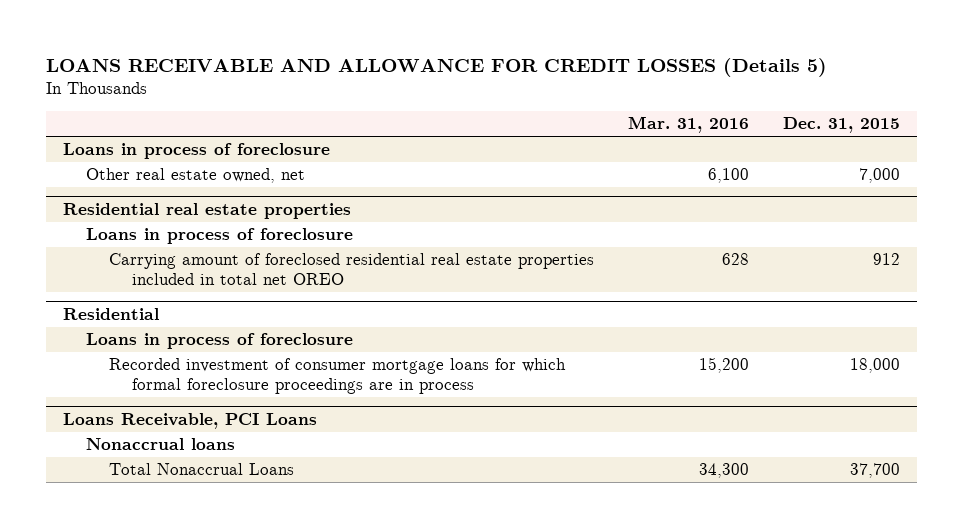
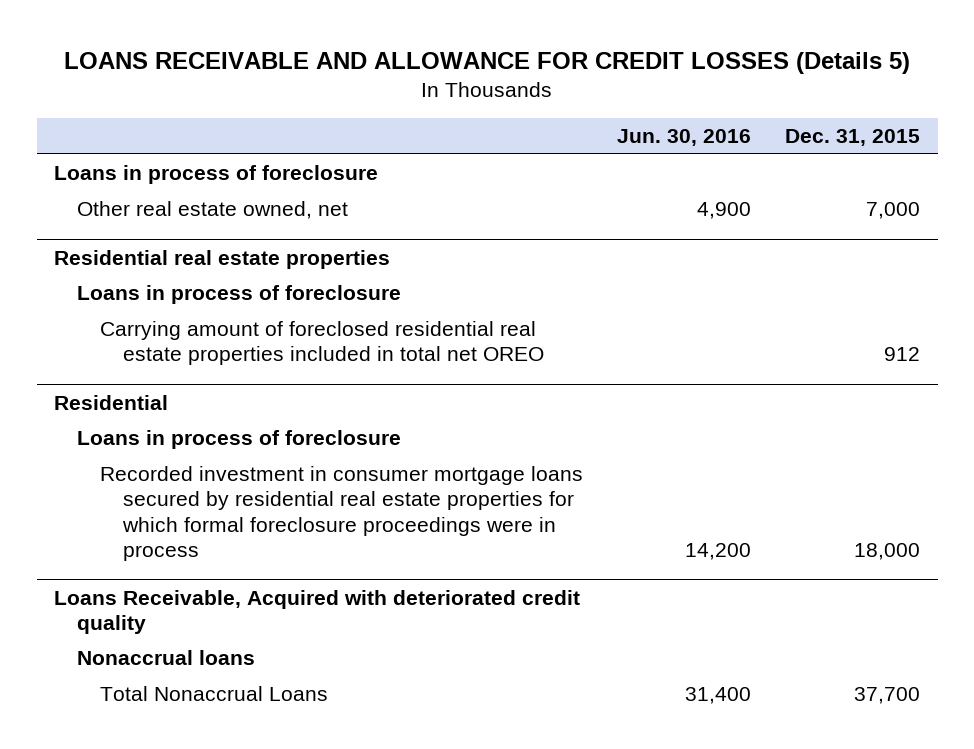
[628,116,750,134] Mar. 31, 2016 -> none
none -> [616,129,751,147] Jun. 30, 2016
[62,413,317,430] Loans Receivable, PCI Loans -> none
[108,358,566,394] Recorded investment of consumer mortgage loans for which formal foreclosure proceedings are in process -> [99,465,583,561] Recorded investment in consumer mortgage loans secured by residential real estate properties for which formal foreclosure proceedings were in process
none -> [53,589,580,634] Loans Receivable, Acquired with deteriorated credit quality

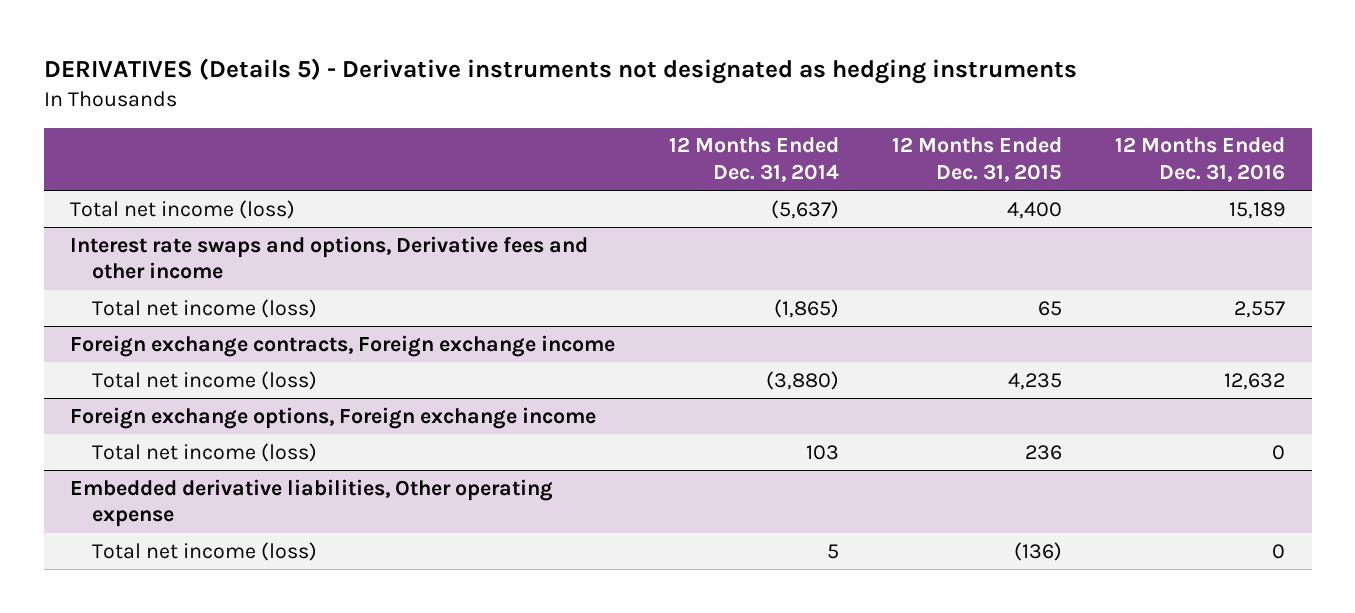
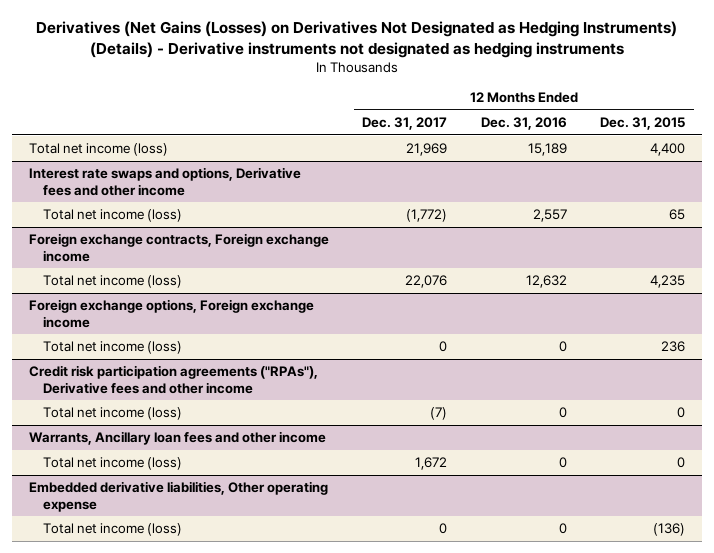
[43,58,1077,85] DERIVATIVES (Details 5) - Derivative instruments not designated as hedging instruments -> [36,20,678,58] Derivatives (Net Gains (Losses) on Derivatives Not Designated as Hedging Instruments) (Details) - Derivative instruments not designated as hedging instruments
[668,137,839,182] 12 Months Ended Dec. 31, 2014 -> none
none -> [362,117,448,131] Dec. 31, 2017
none -> [28,365,318,394] Credit risk participation agreements ("RPAs"), Derivative fees and other income
none -> [43,407,183,421] Total net income (loss)
none -> [28,431,326,446] Warrants, Ancillary loan fees and other income
none -> [43,457,183,471] Total net income (loss)

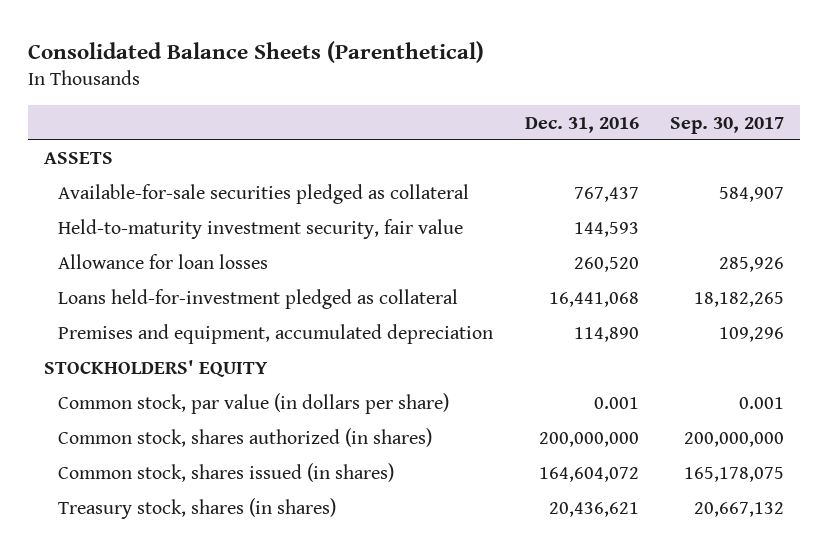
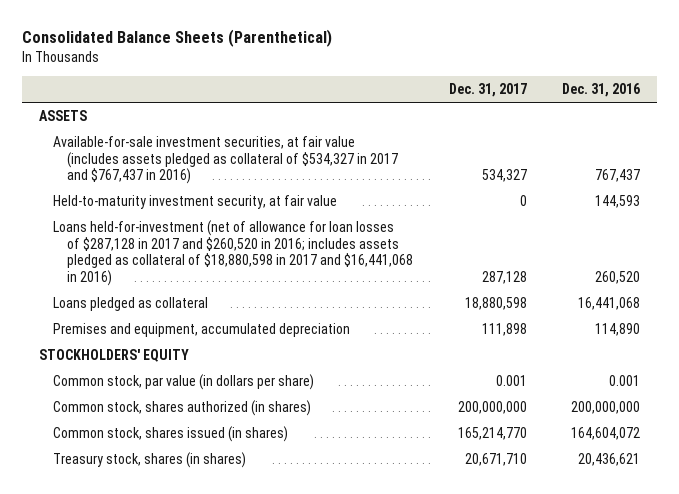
[670,116,785,134] Sep. 30, 2017 -> none
none -> [448,83,527,98] Dec. 31, 2017
[58,184,470,205] Available-for-sale securities pledged as collateral -> [53,135,399,185] Available-for-sale investment securities, at fair value (includes assets pledged as collateral of $534,327 in 2017 and $767,437 in 2016)
[58,219,464,240] Held-to-maturity investment security, fair value -> [53,194,338,209] Held-to-maturity investment security, at fair value
[58,254,269,270] Allowance for loan losses -> [53,219,414,286] Loans held-for-investment (net of allowance for loan losses of $287,128 in 2017 and $260,520 in 2016; includes assets pledged as collateral of $18,880,598 in 2017 and $16,441,068 in 2016)
[58,289,459,310] Loans held-for-investment pledged as collateral -> [53,296,209,311] Loans pledged as collateral

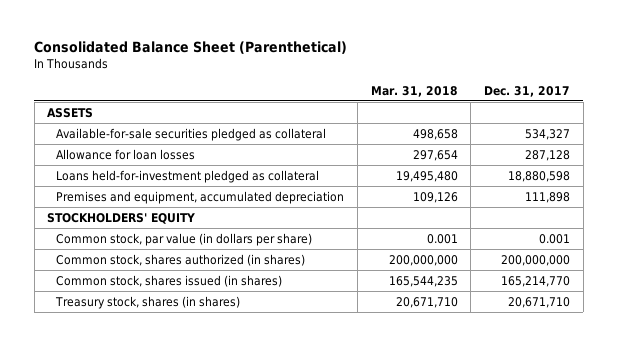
[21,29,332,48] Consolidated Balance Sheets (Parenthetical) -> [34,41,348,55] Consolidated Balance Sheet (Parenthetical)
[561,83,640,98] Dec. 31, 2016 -> none
none -> [370,85,458,97] Mar. 31, 2018
[53,194,338,209] Held-to-maturity investment security, at fair value -> none
[53,135,399,185] Available-for-sale investment securities, at fair value (includes assets pledged as collateral of $534,327 in 2017 and $767,437 in 2016) -> [56,127,327,141] Available-for-sale securities pledged as collateral
[53,219,414,286] Loans held-for-investment (net of allowance for loan losses of $287,128 in 2017 and $260,520 in 2016; includes assets pledged as collateral of $18,880,598 in 2017 and $16,441,068 in 2016) -> [56,148,196,160] Allowance for loan losses
[53,296,209,311] Loans pledged as collateral -> [56,169,320,183] Loans held-for-investment pledged as collateral

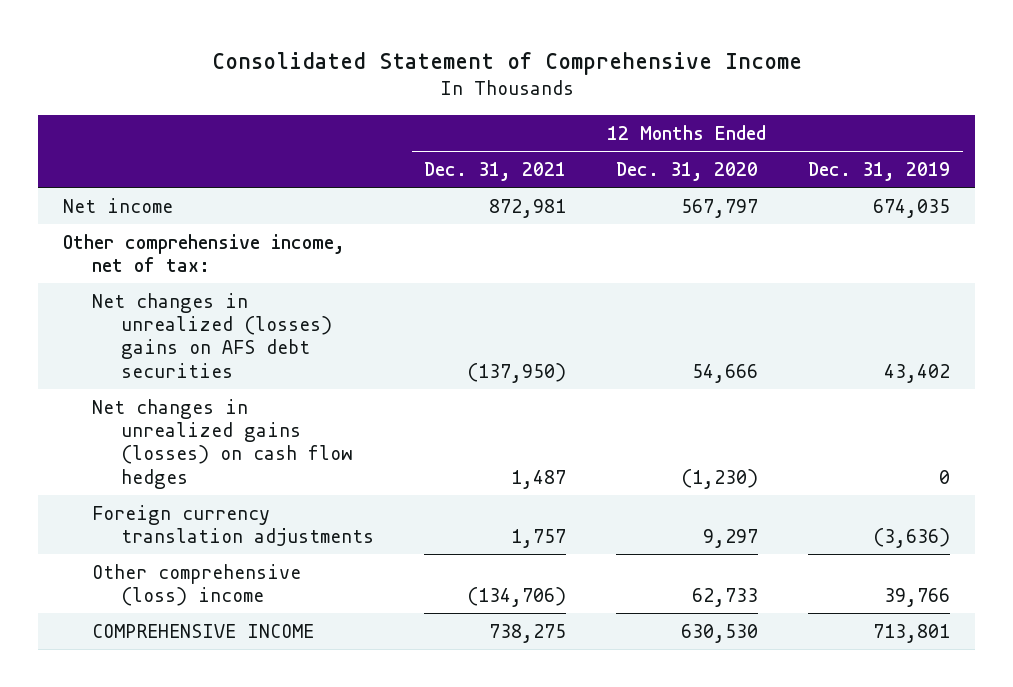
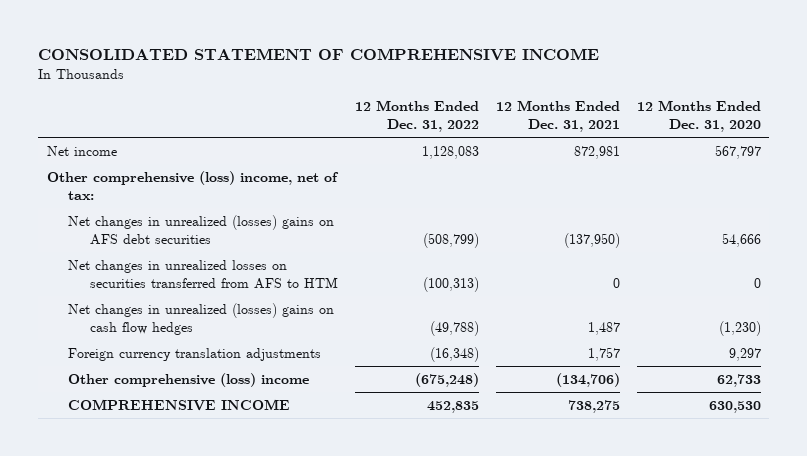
[211,51,802,75] Consolidated Statement of Comprehensive Income -> [38,48,600,62] CONSOLIDATED STATEMENT OF COMPREHENSIVE INCOME
[808,162,951,182] Dec. 31, 2019 -> none
none -> [354,100,479,133] 12 Months Ended Dec. 31, 2022
[63,233,346,273] Other comprehensive income, net of tax: -> [46,171,339,200] Other comprehensive (loss) income, net of tax:
none -> [68,260,338,289] Net changes in unrealized losses on securities transferred from AFS to HTM
[92,398,353,489] Net changes in unrealized gains (losses) on cash flow hedges -> [68,303,335,335] Net changes in unrealized (losses) gains on cash flow hedges

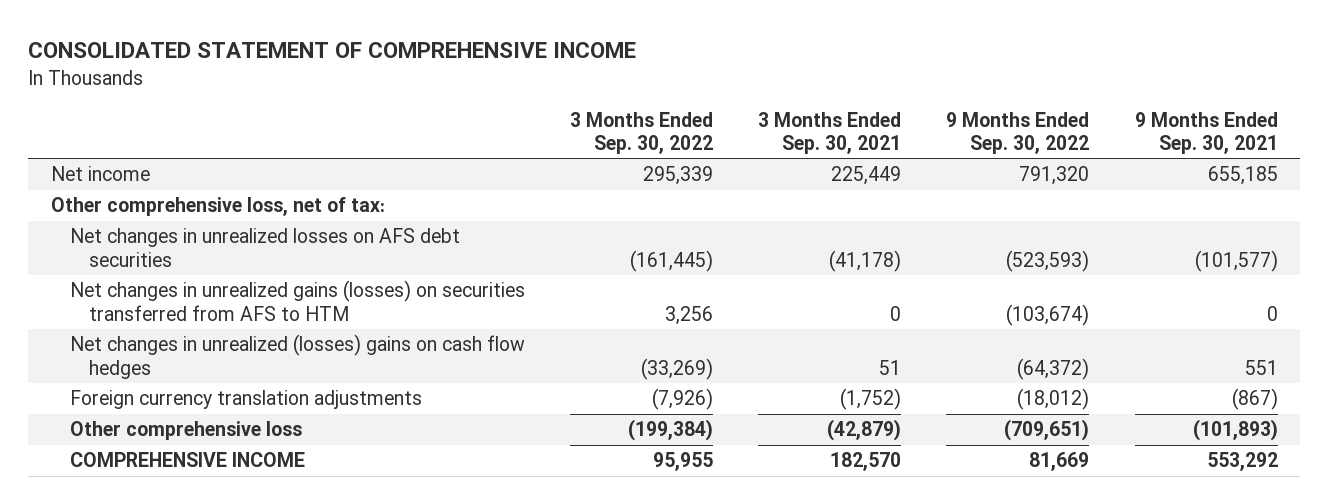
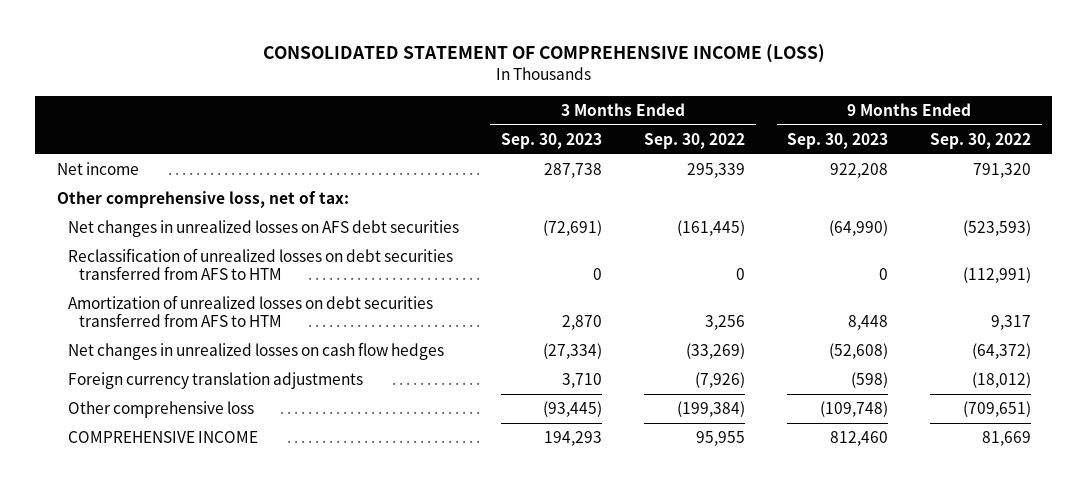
[28,42,637,59] CONSOLIDATED STATEMENT OF COMPREHENSIVE INCOME -> [262,44,825,64] CONSOLIDATED STATEMENT OF COMPREHENSIVE INCOME (LOSS)
[758,111,902,154] 3 Months Ended Sep. 30, 2021 -> none
[1134,111,1278,154] 9 Months Ended Sep. 30, 2021 -> none
none -> [500,132,602,149] Sep. 30, 2023
none -> [787,132,889,149] Sep. 30, 2023
none -> [67,248,453,281] Reclassification of unrealized losses on debt securities transferred from AFS to HTM
[69,280,525,321] Net changes in unrealized gains (losses) on securities transferred from AFS to HTM -> [67,295,433,328] Amortization of unrealized losses on debt securities transferred from AFS to HTM
[1006,303,1090,326] (103,674) -> [991,315,1032,331] 9,317
[69,334,525,379] Net changes in unrealized (losses) gains on cash flow hedges -> [67,342,444,361] Net changes in unrealized losses on cash flow hedges

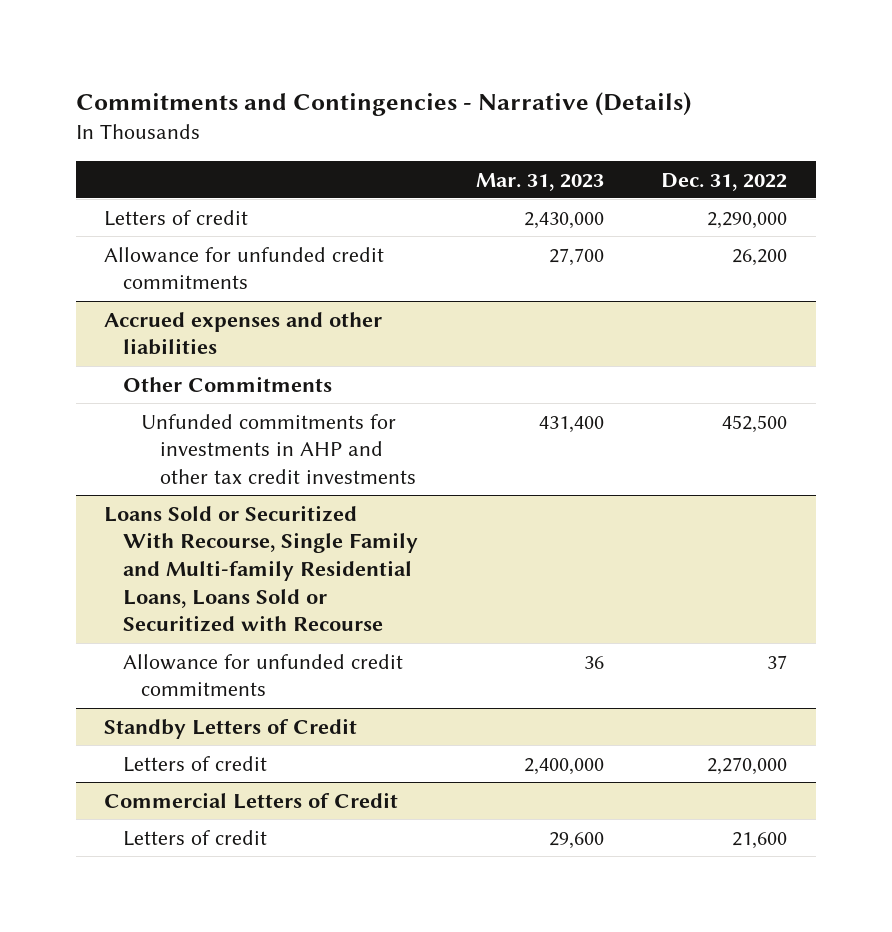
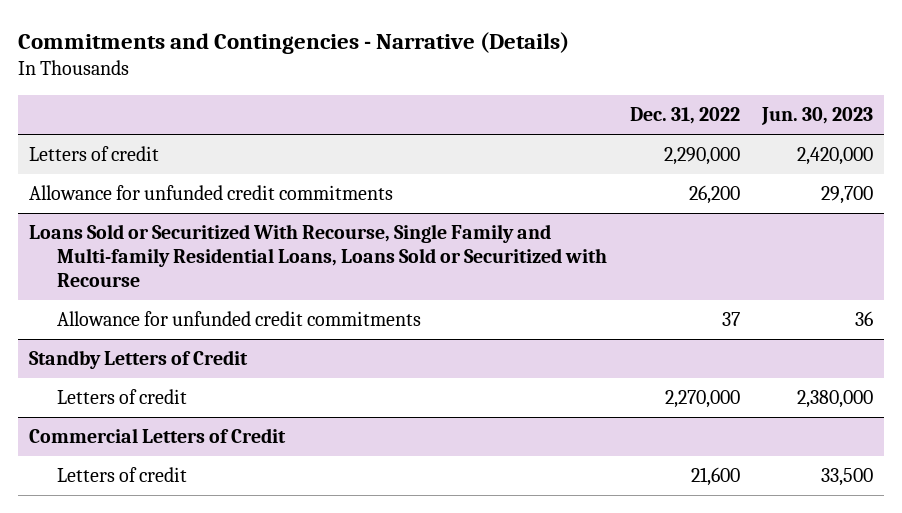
[475,172,604,191] Mar. 31, 2023 -> none
none -> [760,107,873,126] Jun. 30, 2023
[104,311,383,356] Accrued expenses and other liabilities -> none
[122,375,332,392] Other Commitments -> none
[141,413,417,484] Unfunded commitments for investments in AHP and other tax credit investments -> none

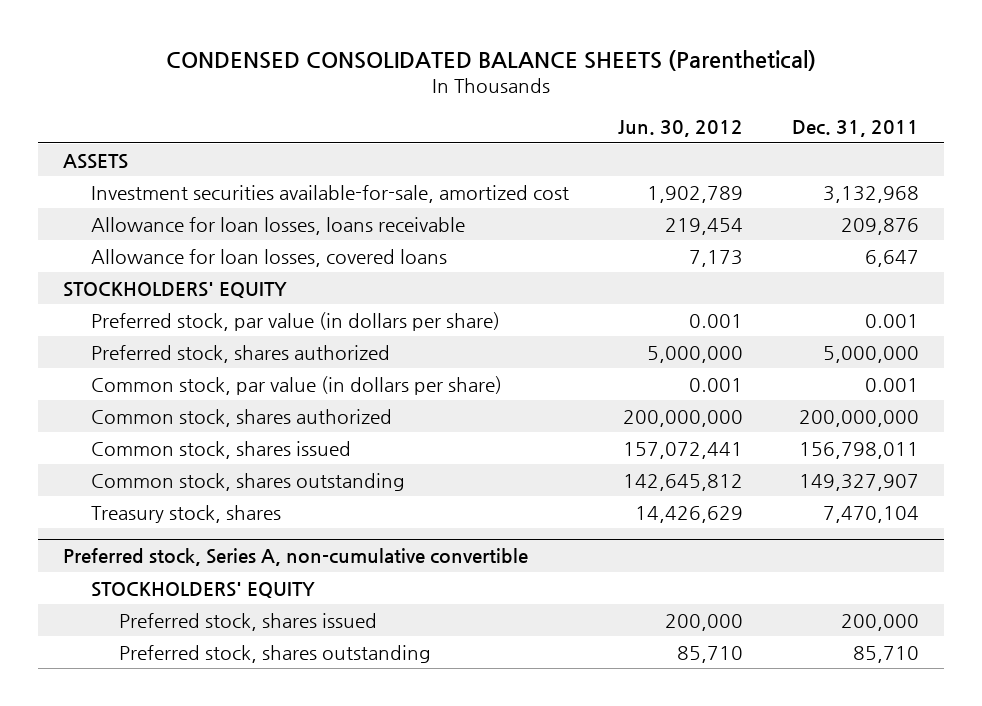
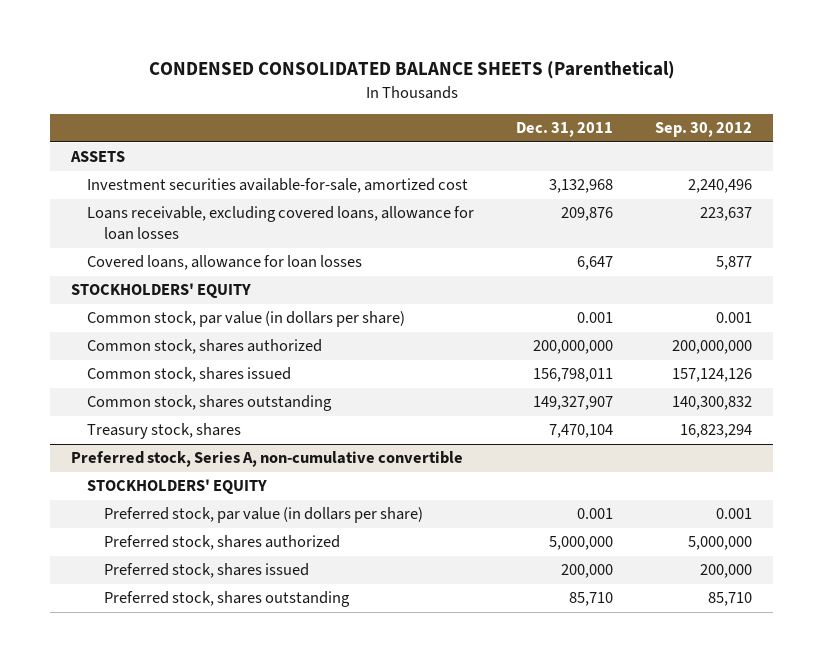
[617,120,743,138] Jun. 30, 2012 -> none
none -> [655,122,753,138] Sep. 30, 2012
[90,216,465,235] Allowance for loan losses, loans receivable -> [87,206,475,241] Loans receivable, excluding covered loans, allowance for loan losses
[90,248,447,267] Allowance for loan losses, covered loans -> [87,255,363,271] Covered loans, allowance for loan losses
[90,311,500,331] Preferred stock, par value (in dollars per share) -> none
[90,344,390,363] Preferred stock, shares authorized -> none
none -> [104,507,424,524] Preferred stock, par value (in dollars per share)
none -> [104,535,341,551] Preferred stock, shares authorized

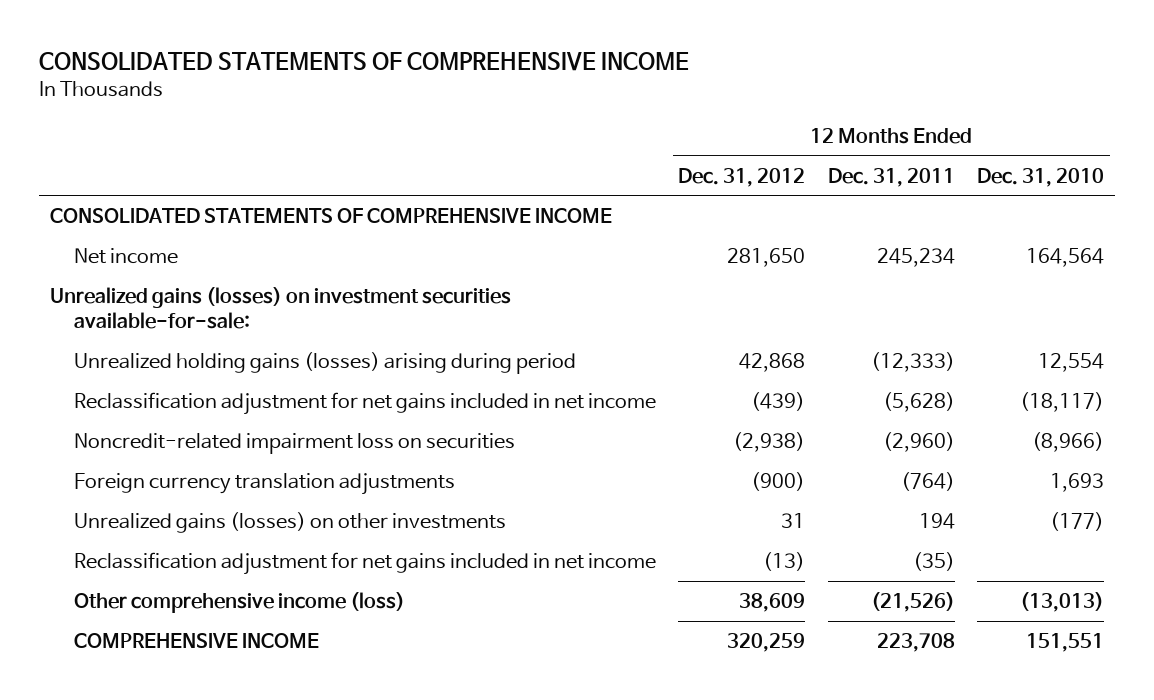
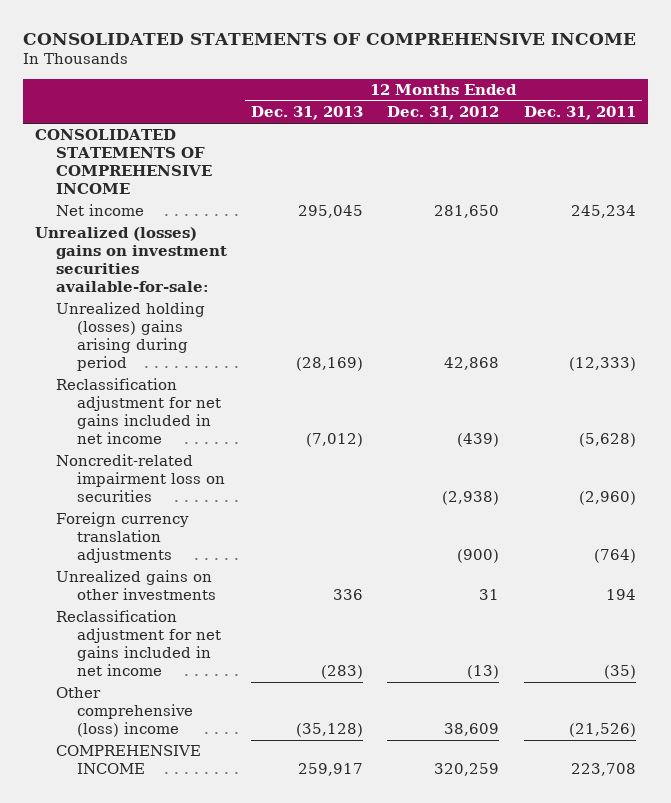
[977,167,1105,187] Dec. 31, 2010 -> none
none -> [251,106,364,121] Dec. 31, 2013
[50,287,512,329] Unrealized gains (losses) on investment securities available-for-sale: -> [35,227,227,293] Unrealized (losses) gains on investment securities available-for-sale:
[74,352,577,375] Unrealized holding gains (losses) arising during period -> [55,302,205,372] Unrealized holding (losses) gains arising during period
[74,512,507,534] Unrealized gains (losses) on other investments -> [55,570,216,601] Unrealized gains on other investments
[74,592,406,614] Other comprehensive income (loss) -> [55,687,193,738] Other comprehensive (loss) income

